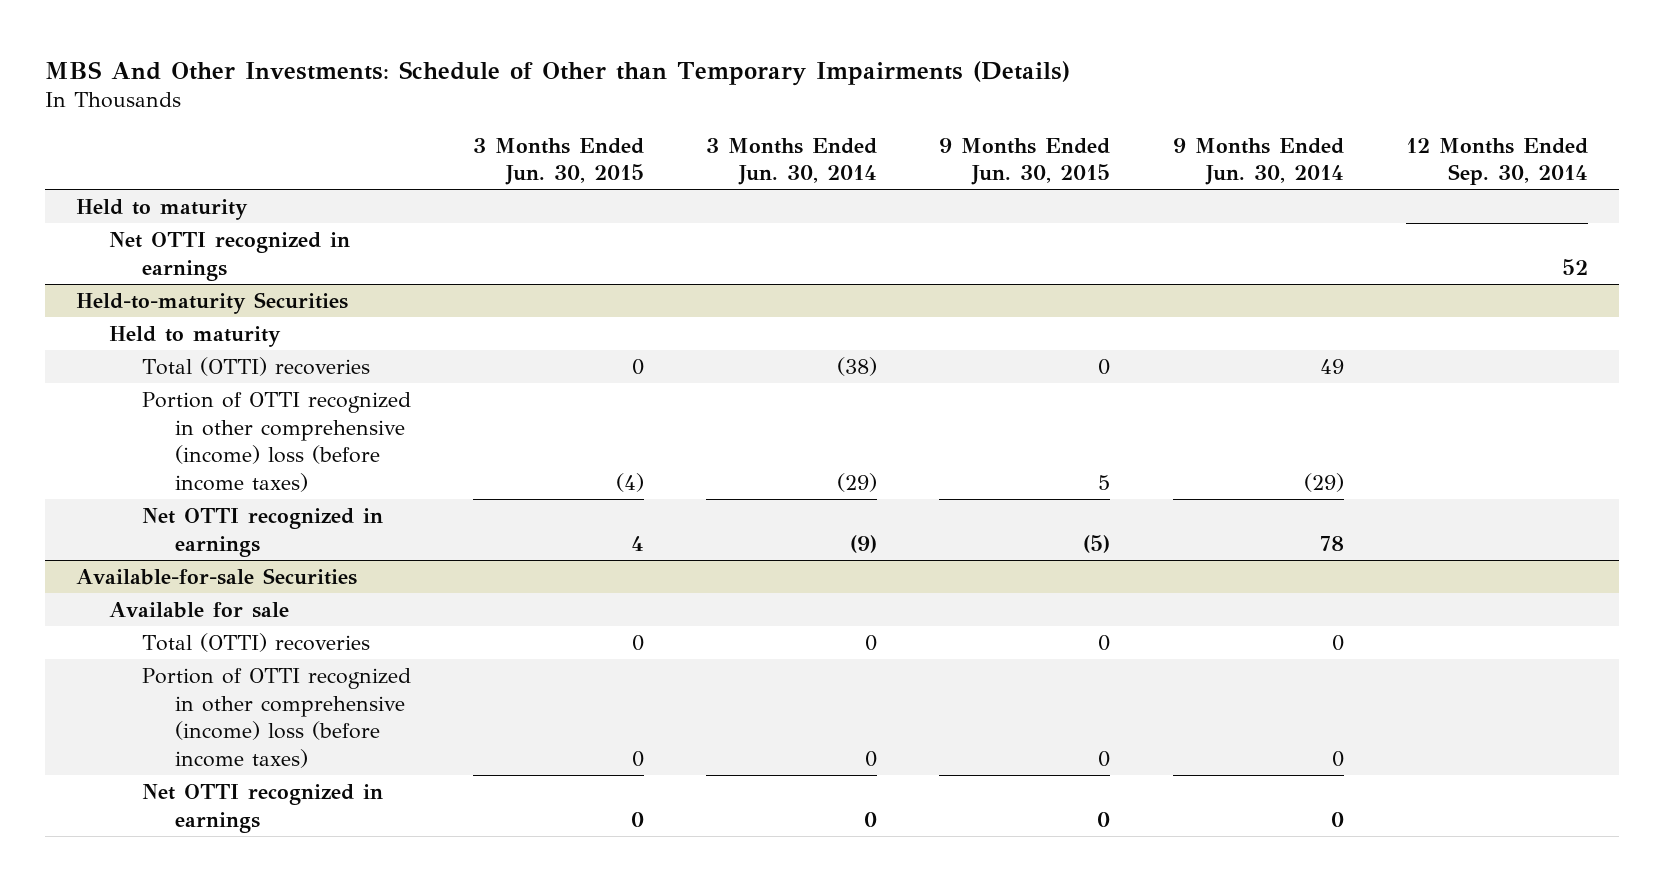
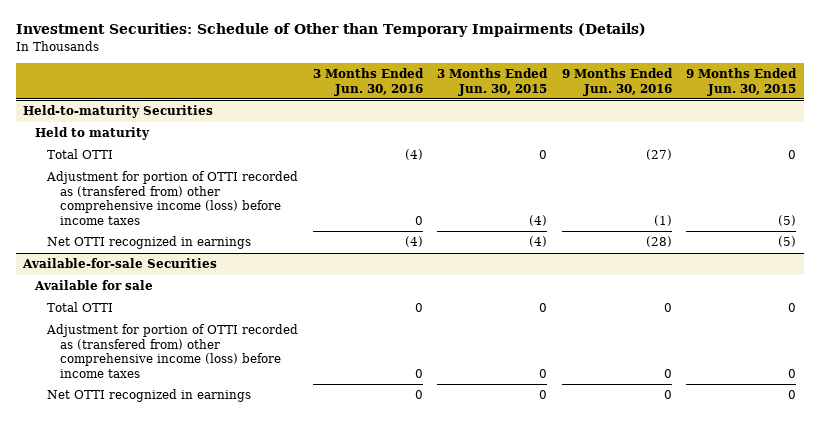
[45,60,1071,86] MBS And Other Investments: Schedule of Other than Temporary Impairments (Details) -> [15,23,646,38] Investment Securities: Schedule of Other than Temporary Impairments (Details)
[706,137,878,186] 3 Months Ended Jun. 30, 2014 -> none
[1172,137,1344,186] 9 Months Ended Jun. 30, 2014 -> none
[1405,137,1588,186] 12 Months Ended Sep. 30, 2014 -> none
none -> [312,68,424,96] 3 Months Ended Jun. 30, 2016
none -> [561,68,673,96] 9 Months Ended Jun. 30, 2016
[76,198,249,220] Held to maturity -> none
[109,231,351,281] Net OTTI recognized in earnings -> none
[142,356,371,376] Total (OTTI) recoveries -> [47,149,114,160] Total OTTI
[142,391,412,492] Portion of OTTI recognized in other comprehensive (income) loss (before income taxes) -> [46,171,299,225] Adjustment for portion of OTTI recorded as (transfered from) other comprehensive income (loss) before income taxes
[1098,474,1111,490] 5 -> [778,214,797,226] (5)
[631,535,645,551] 4 -> [529,236,548,248] (4)
[142,632,371,652] Total (OTTI) recoveries -> [47,302,114,313] Total OTTI
[142,667,412,768] Portion of OTTI recognized in other comprehensive (income) loss (before income taxes) -> [46,324,299,378] Adjustment for portion of OTTI recorded as (transfered from) other comprehensive income (loss) before income taxes

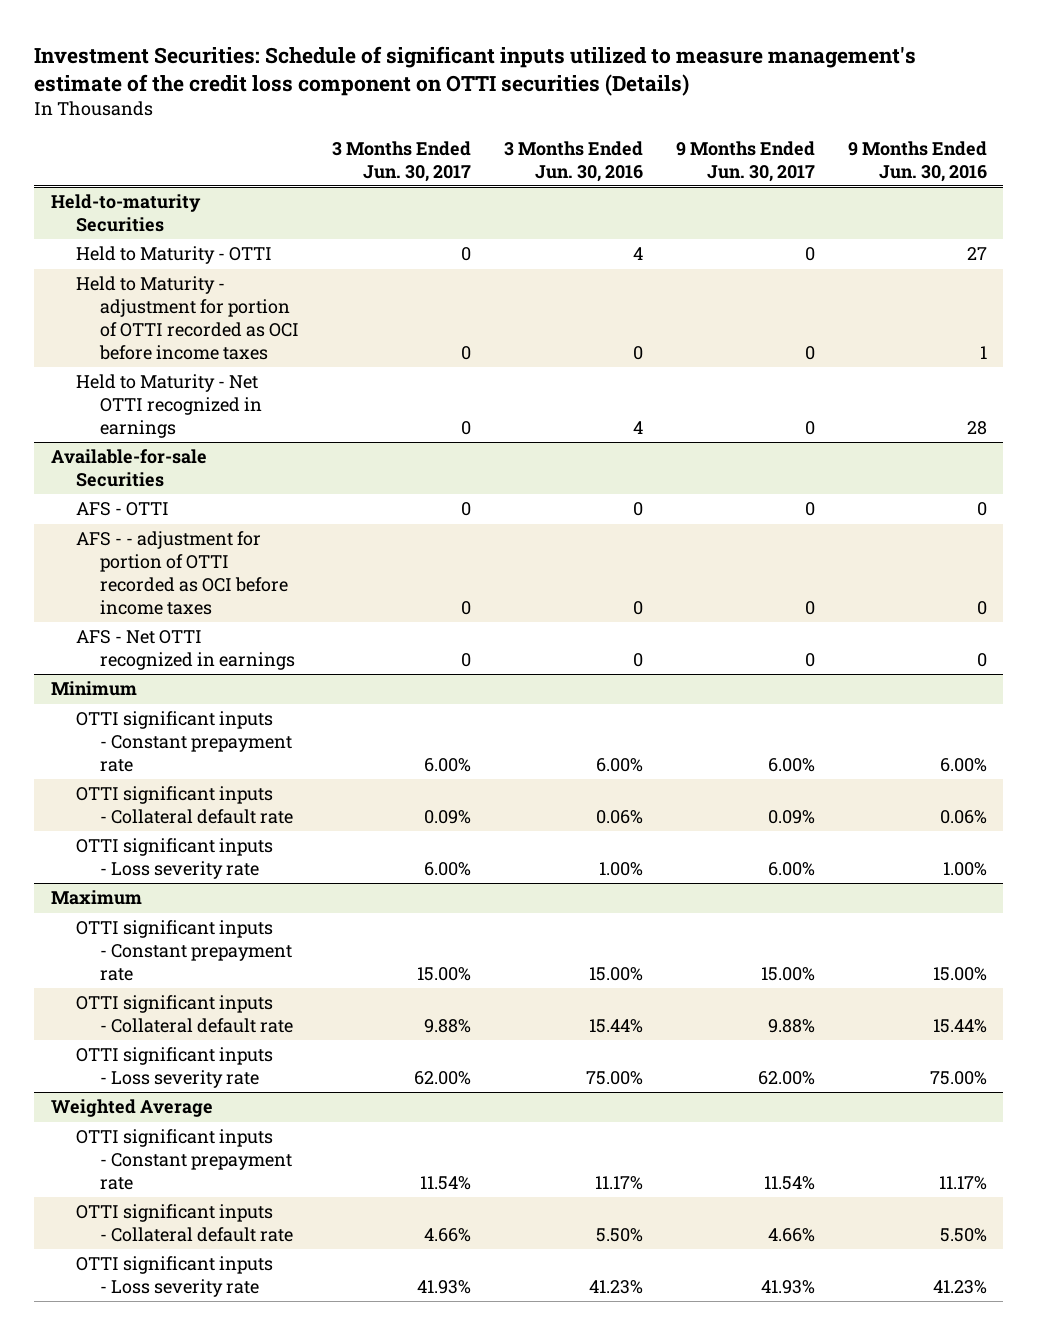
[15,23,646,38] Investment Securities: Schedule of Other than Temporary Impairments (Details) -> [34,45,917,96] Investment Securities: Schedule of significant inputs utilized to measure management's estimate of the credit loss component on OTTI securities (Details)
[437,68,549,96] 3 Months Ended Jun. 30, 2015 -> none
[686,68,798,96] 9 Months Ended Jun. 30, 2015 -> none
none -> [332,140,472,182] 3 Months Ended Jun. 30, 2017
none -> [675,140,815,182] 9 Months Ended Jun. 30, 2017
[35,127,151,141] Held to maturity -> none
[47,149,114,160] Total OTTI -> [75,246,272,265] Held to Maturity - OTTI
[404,149,423,161] (4) -> [633,247,644,261] 4
[645,149,672,161] (27) -> [966,247,987,261] 27
[46,171,299,225] Adjustment for portion of OTTI recorded as (transfered from) other comprehensive income (loss) before income taxes -> [75,276,300,360] Held to Maturity - adjustment for portion of OTTI recorded as OCI before income taxes
[653,214,672,226] (1) -> [979,345,987,359] 1
[47,236,252,250] Net OTTI recognized in earnings -> [75,374,263,438] Held to Maturity - Net OTTI recognized in earnings
[404,236,423,248] (4) -> [633,420,644,434] 4
[645,236,672,248] (28) -> [966,420,987,435] 28
[34,280,154,291] Available for sale -> none
[47,302,114,313] Total OTTI -> [75,502,169,517] AFS - OTTI
[46,324,299,378] Adjustment for portion of OTTI recorded as (transfered from) other comprehensive income (loss) before income taxes -> [75,531,289,615] AFS - - adjustment for portion of OTTI recorded as OCI before income taxes
[47,389,252,403] Net OTTI recognized in earnings -> [75,630,296,671] AFS - Net OTTI recognized in earnings
none -> [50,681,137,697] Minimum
none -> [75,711,293,772] OTTI significant inputs - Constant prepayment rate
none -> [75,786,294,825] OTTI significant inputs - Collateral default rate
none -> [75,838,273,880] OTTI significant inputs - Loss severity rate
none -> [50,890,142,906] Maximum
none -> [75,920,293,981] OTTI significant inputs - Constant prepayment rate
none -> [75,995,294,1034] OTTI significant inputs - Collateral default rate
none -> [75,1047,273,1089] OTTI significant inputs - Loss severity rate
none -> [50,1099,213,1118] Weighted Average
none -> [75,1129,293,1190] OTTI significant inputs - Constant prepayment rate
none -> [75,1204,294,1243] OTTI significant inputs - Collateral default rate
none -> [75,1256,273,1298] OTTI significant inputs - Loss severity rate

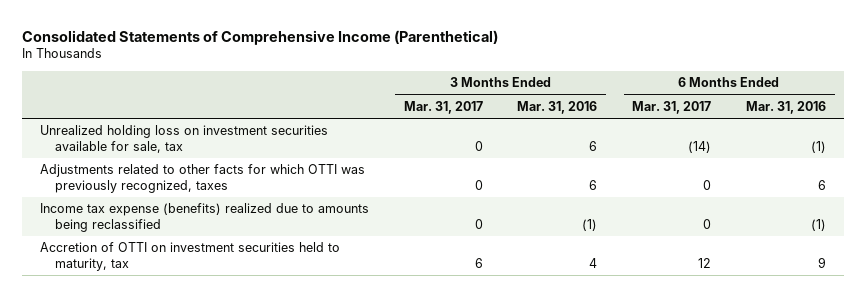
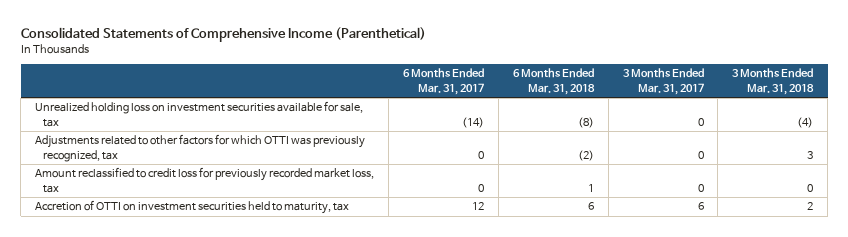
[517,101,598,115] Mar. 31, 2016 -> none
[746,101,827,115] Mar. 31, 2016 -> none
none -> [512,68,595,95] 6 Months Ended Mar. 31, 2018
none -> [732,68,815,95] 3 Months Ended Mar. 31, 2018
[39,164,365,193] Adjustments related to other facts for which OTTI was previously recognized, taxes -> [35,134,366,162] Adjustments related to other factors for which OTTI was previously recognized, tax
[39,203,369,232] Income tax expense (benefits) realized due to amounts being reclassified -> [35,167,375,193] Amount reclassified to credit loss for previously recorded market loss, tax

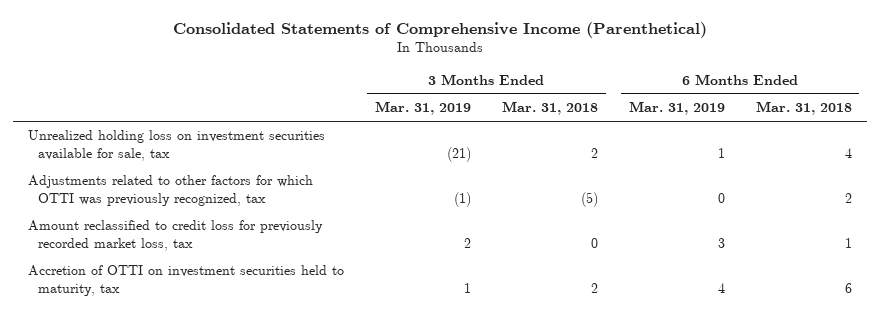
[402,68,484,95] 6 Months Ended Mar. 31, 2017 -> none
[622,68,704,95] 3 Months Ended Mar. 31, 2017 -> none
none -> [375,101,472,116] Mar. 31, 2019
none -> [628,101,725,116] Mar. 31, 2019
[577,116,594,128] (8) -> [844,147,852,158] 4
[797,116,814,128] (4) -> [590,147,598,158] 2
[577,149,594,161] (2) -> [844,192,852,203] 2
[807,150,814,159] 3 -> [580,191,598,207] (5)

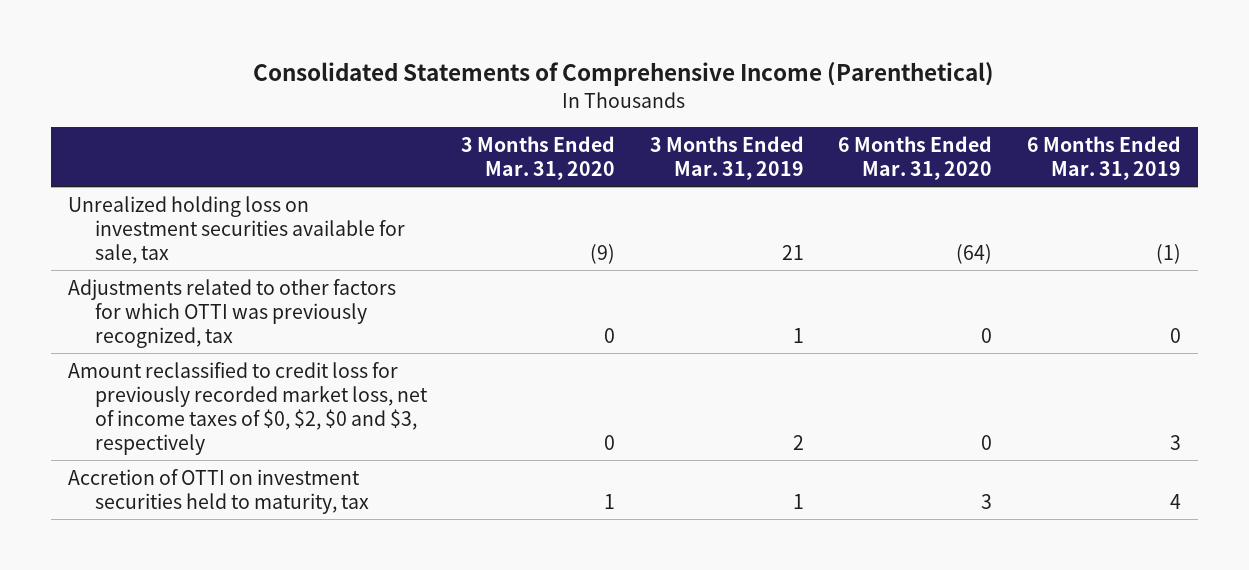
[501,101,598,116] Mar. 31, 2018 -> none
[755,101,852,116] Mar. 31, 2018 -> none
none -> [461,135,616,181] 3 Months Ended Mar. 31, 2020
none -> [838,135,993,181] 6 Months Ended Mar. 31, 2020
[447,146,472,162] (21) -> [781,244,804,260] 21
[717,147,725,158] 1 -> [1155,243,1181,264] (1)
[454,191,472,207] (1) -> [792,327,804,343] 1
[28,220,324,251] Amount reclassified to credit loss for previously recorded market loss, tax -> [67,361,428,456] Amount reclassified to credit loss for previously recorded market loss, net of income taxes of $0, $2, $0 and $3, respectively

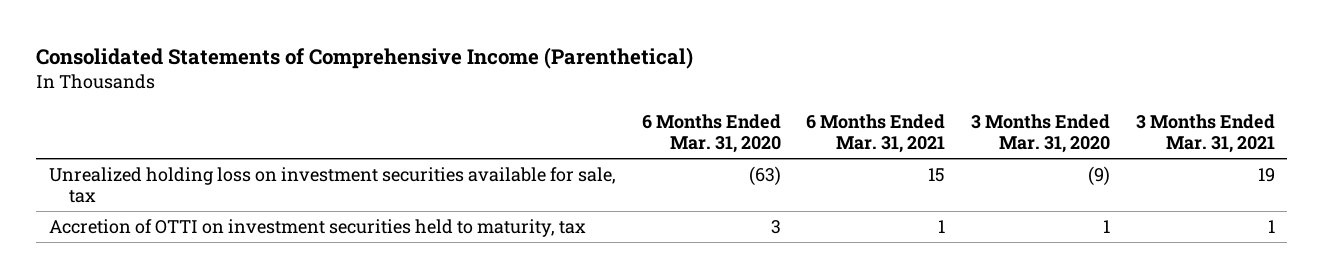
[649,135,804,181] 3 Months Ended Mar. 31, 2019 -> none
[1026,135,1181,181] 6 Months Ended Mar. 31, 2019 -> none
none -> [806,114,946,154] 6 Months Ended Mar. 31, 2021
none -> [1135,114,1275,154] 3 Months Ended Mar. 31, 2021
[67,278,396,348] Adjustments related to other factors for which OTTI was previously recognized, tax -> none
[67,361,428,456] Amount reclassified to credit loss for previously recorded market loss, net of income taxes of $0, $2, $0 and $3, respectively -> none
[956,243,993,264] (64) -> [748,166,781,187] (63)

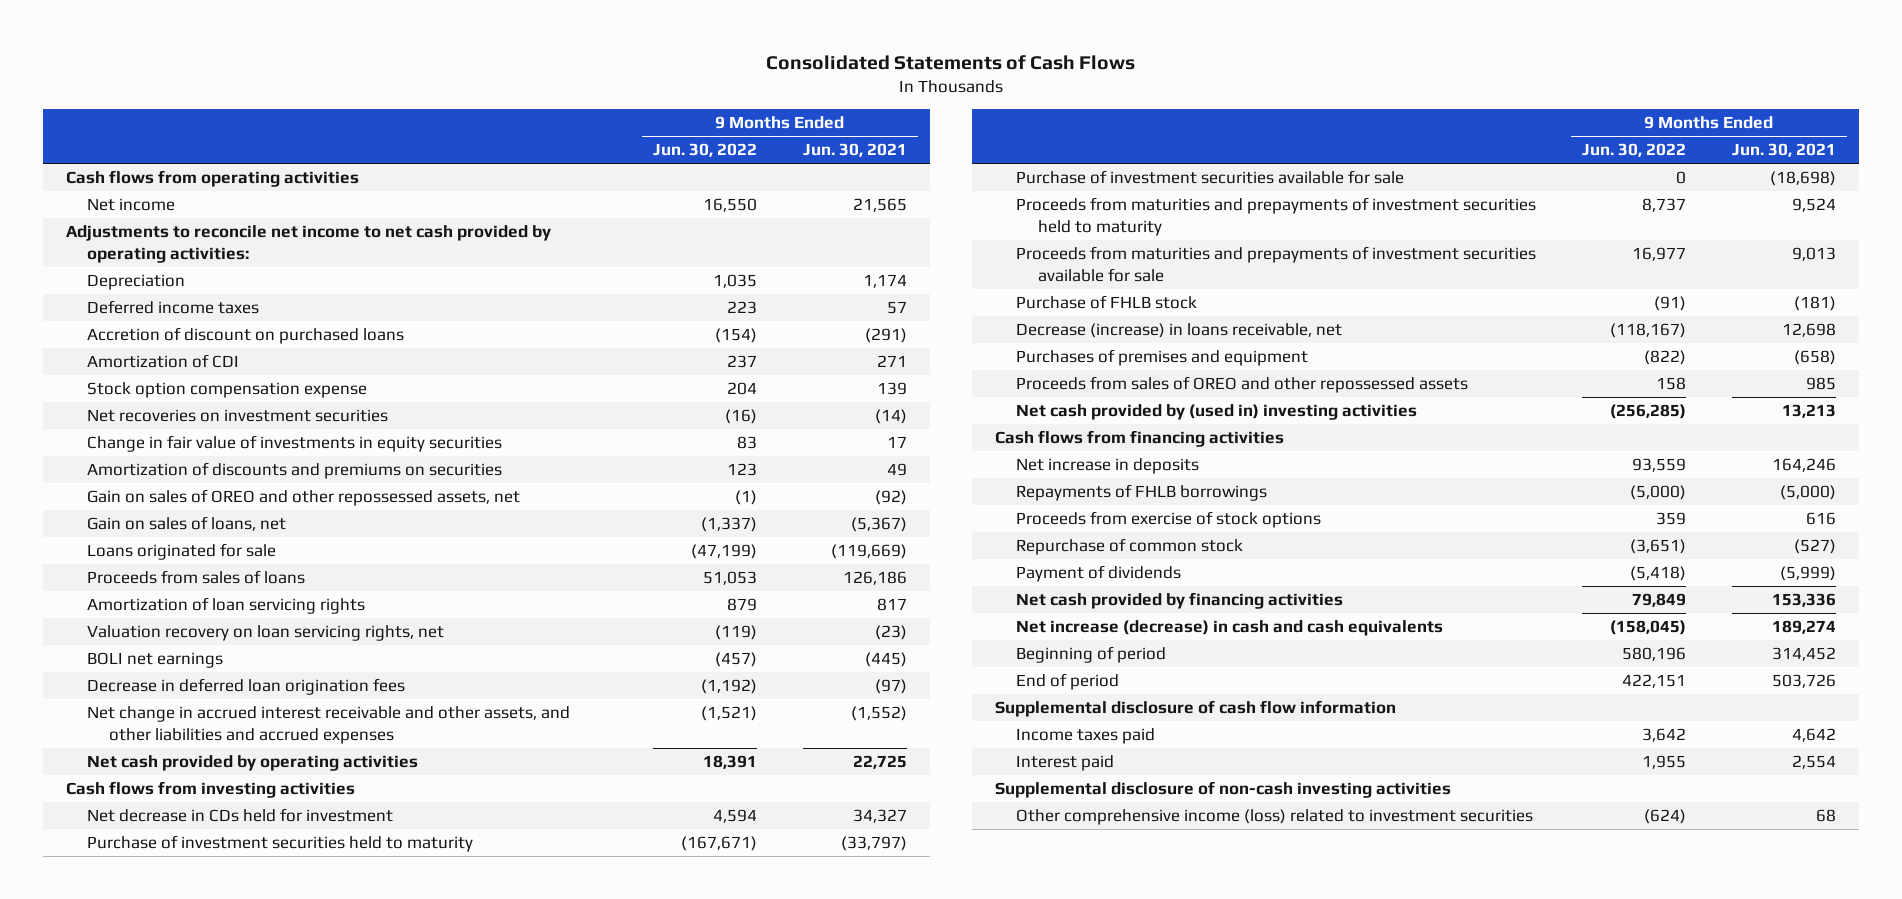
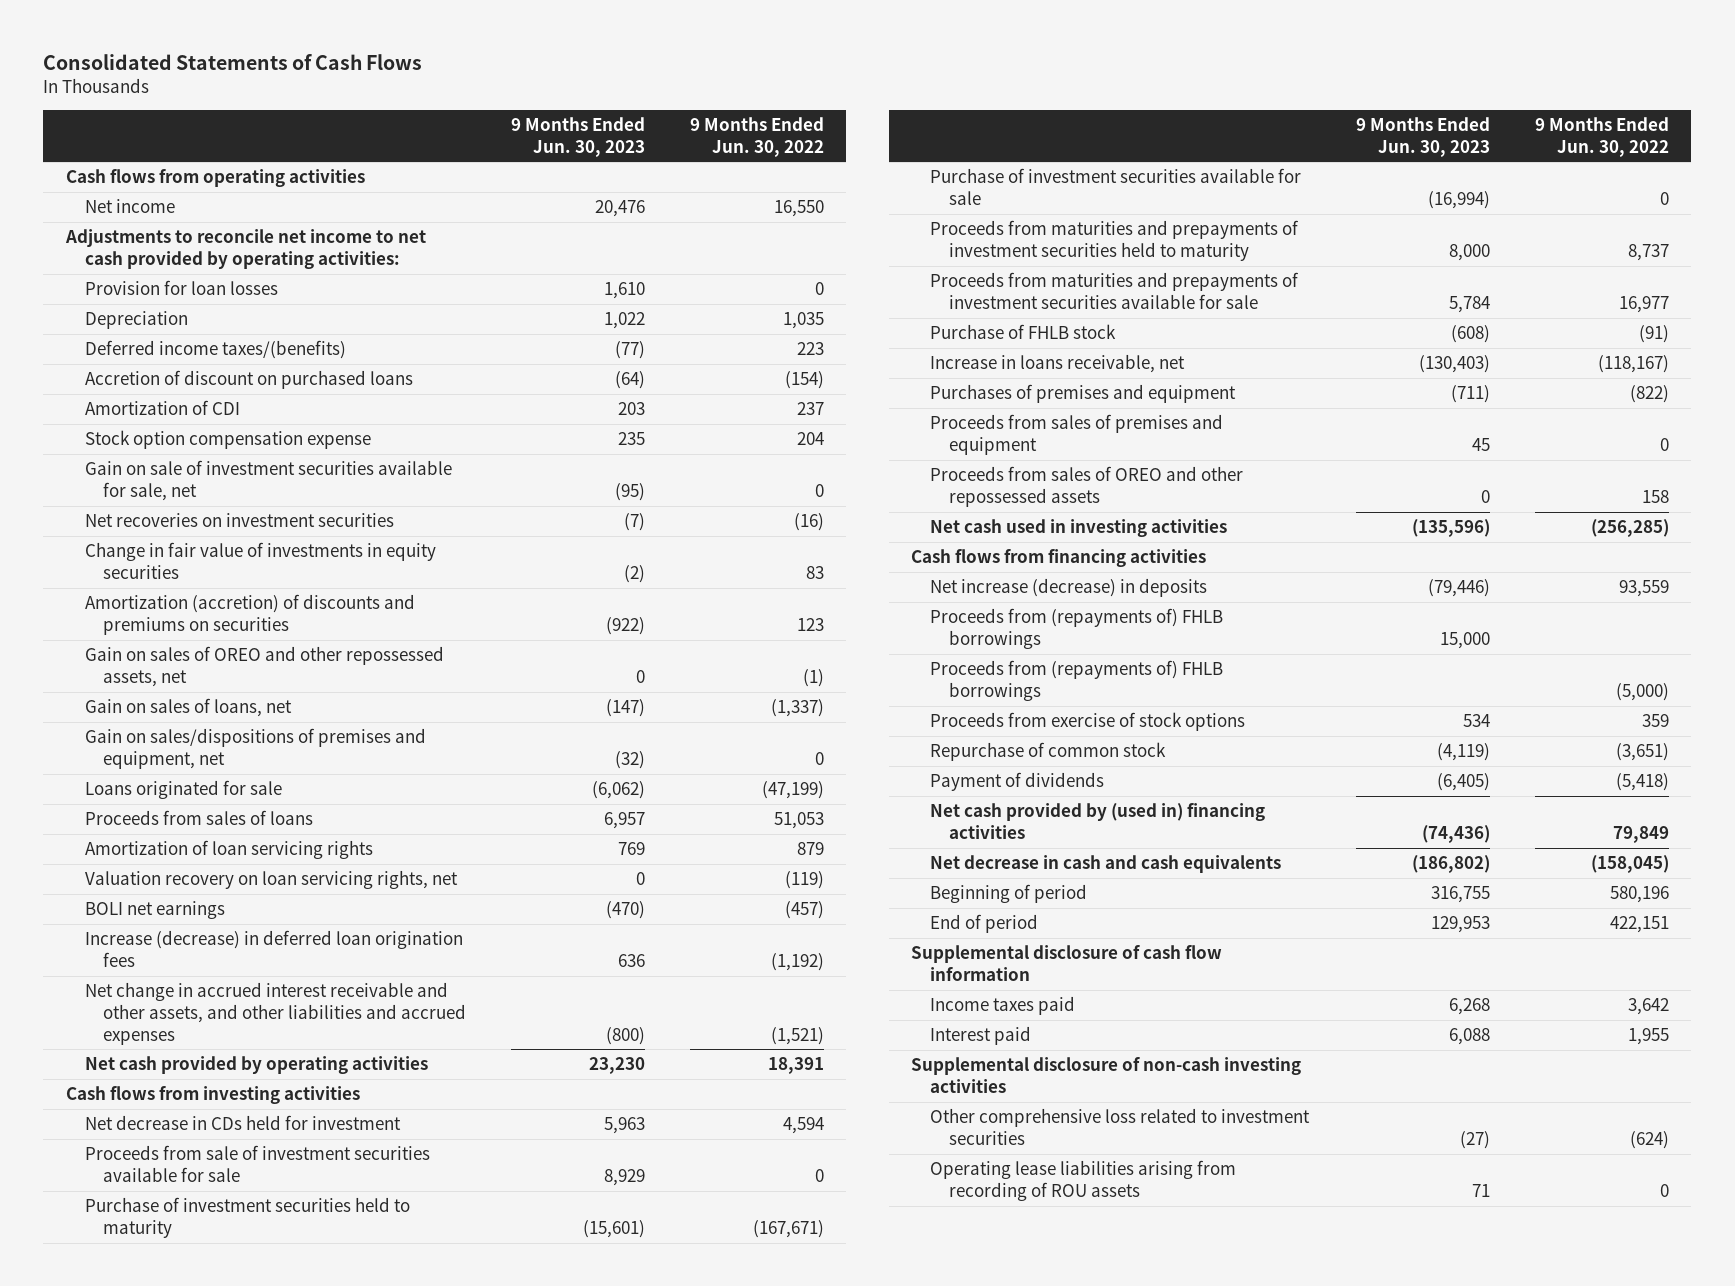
[802,143,907,158] Jun. 30, 2021 -> none
none -> [511,116,646,157] 9 Months Ended Jun. 30, 2023
none -> [84,280,278,296] Provision for loan losses
[87,300,260,315] Deferred income taxes -> [84,340,346,360] Deferred income taxes/(benefits)
none -> [84,460,452,501] Gain on sale of investment securities available for sale, net
[87,462,503,480] Amortization of discounts and premiums on securities -> [84,594,415,635] Amortization (accretion) of discounts and premiums on securities
none -> [84,728,426,769] Gain on sales/dispositions of premises and equipment, net
[87,678,406,696] Decrease in deferred loan origination fees -> [84,930,463,967] Increase (decrease) in deferred loan origination fees
none -> [84,1145,430,1182] Proceeds from sale of investment securities available for sale
[1016,323,1343,339] Decrease (increase) in loans receivable, net -> [929,354,1185,374] Increase in loans receivable, net
none -> [929,414,1223,455] Proceeds from sales of premises and equipment
[1016,404,1418,421] Net cash provided by (used in) investing activities -> [929,519,1227,538] Net cash used in investing activities
[1016,458,1200,475] Net increase in deposits -> [929,578,1207,598] Net increase (decrease) in deposits
none -> [929,608,1223,649] Proceeds from (repayments of) FHLB borrowings
[1016,484,1268,502] Repayments of FHLB borrowings -> [929,660,1223,701] Proceeds from (repayments of) FHLB borrowings
[1016,592,1344,610] Net cash provided by financing activities -> [929,803,1265,839] Net cash provided by (used in) financing activities
[1016,620,1444,637] Net increase (decrease) in cash and cash equivalents -> [929,855,1281,874] Net decrease in cash and cash equivalents
[1016,809,1534,826] Other comprehensive income (loss) related to investment securities -> [929,1108,1310,1145] Other comprehensive loss related to investment securities
none -> [929,1160,1236,1201] Operating lease liabilities arising from recording of ROU assets

